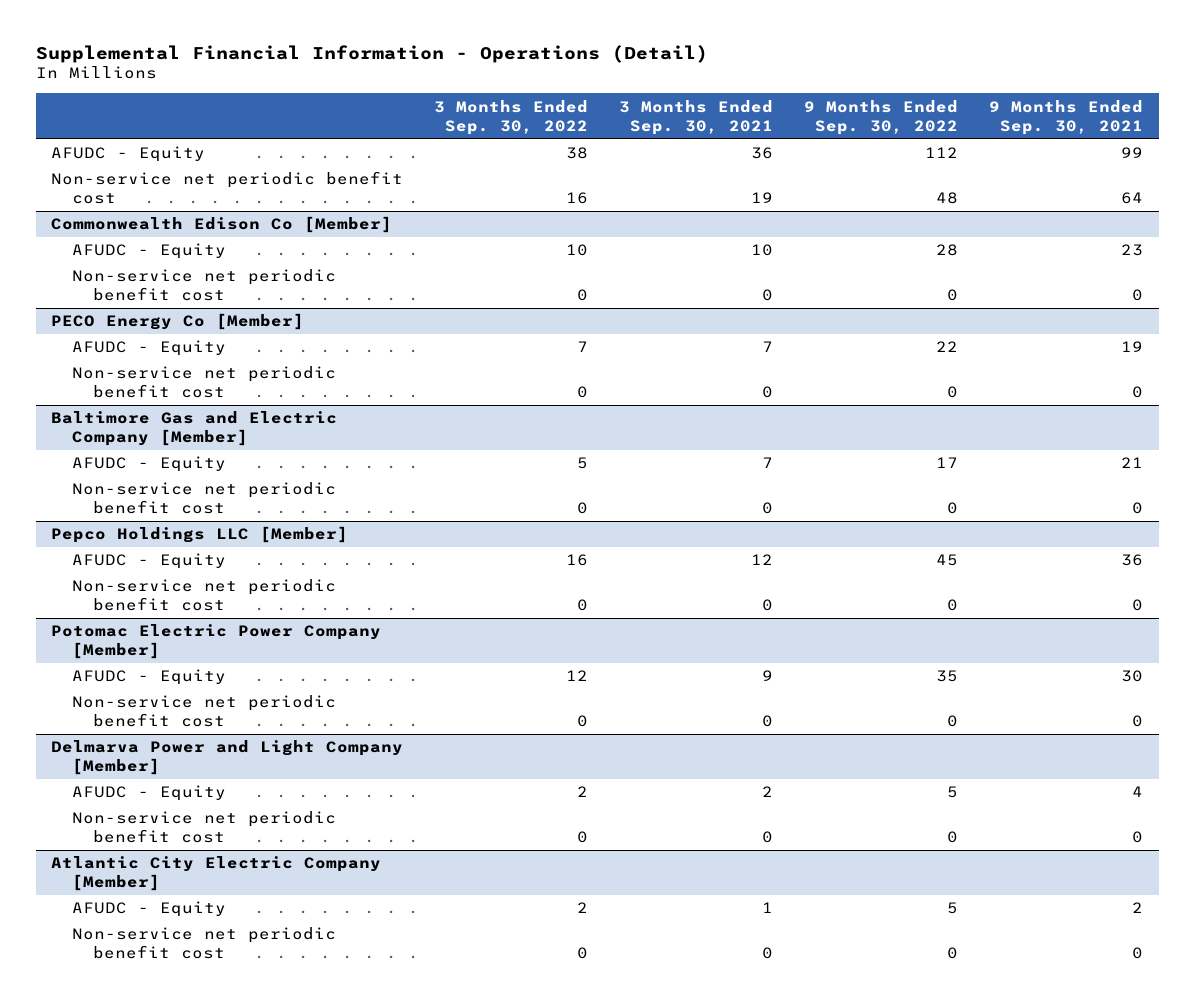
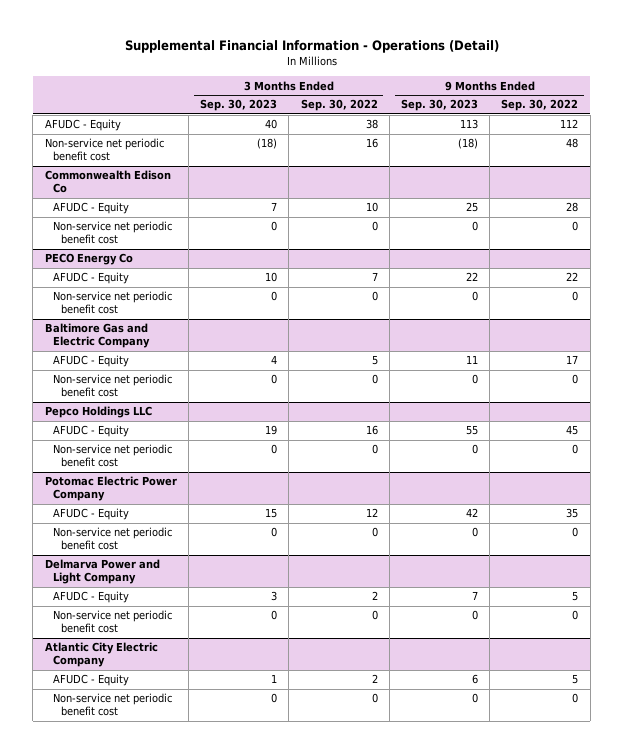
[619,99,774,135] 3 Months Ended Sep. 30, 2021 -> none
[989,99,1144,135] 9 Months Ended Sep. 30, 2021 -> none
none -> [200,99,278,112] Sep. 30, 2023
none -> [400,99,478,112] Sep. 30, 2023
[51,216,393,234] Commonwealth Edison Co [Member] -> [44,170,171,194] Commonwealth Edison Co
[51,313,305,331] PECO Energy Co [Member] -> [44,253,133,266] PECO Energy Co
[51,411,338,447] Baltimore Gas and Electric Company [Member] -> [44,323,151,349] Baltimore Gas and Electric Company
[51,526,349,544] Pepco Holdings LLC [Member] -> [44,406,152,419] Pepco Holdings LLC
[51,624,382,660] Potomac Electric Power Company [Member] -> [44,476,177,502] Potomac Electric Power Company
[51,740,404,776] Delmarva Power and Light Company [Member] -> [44,559,160,585] Delmarva Power and Light Company
[51,856,382,892] Atlantic City Electric Company [Member] -> [44,642,158,668] Atlantic City Electric Company

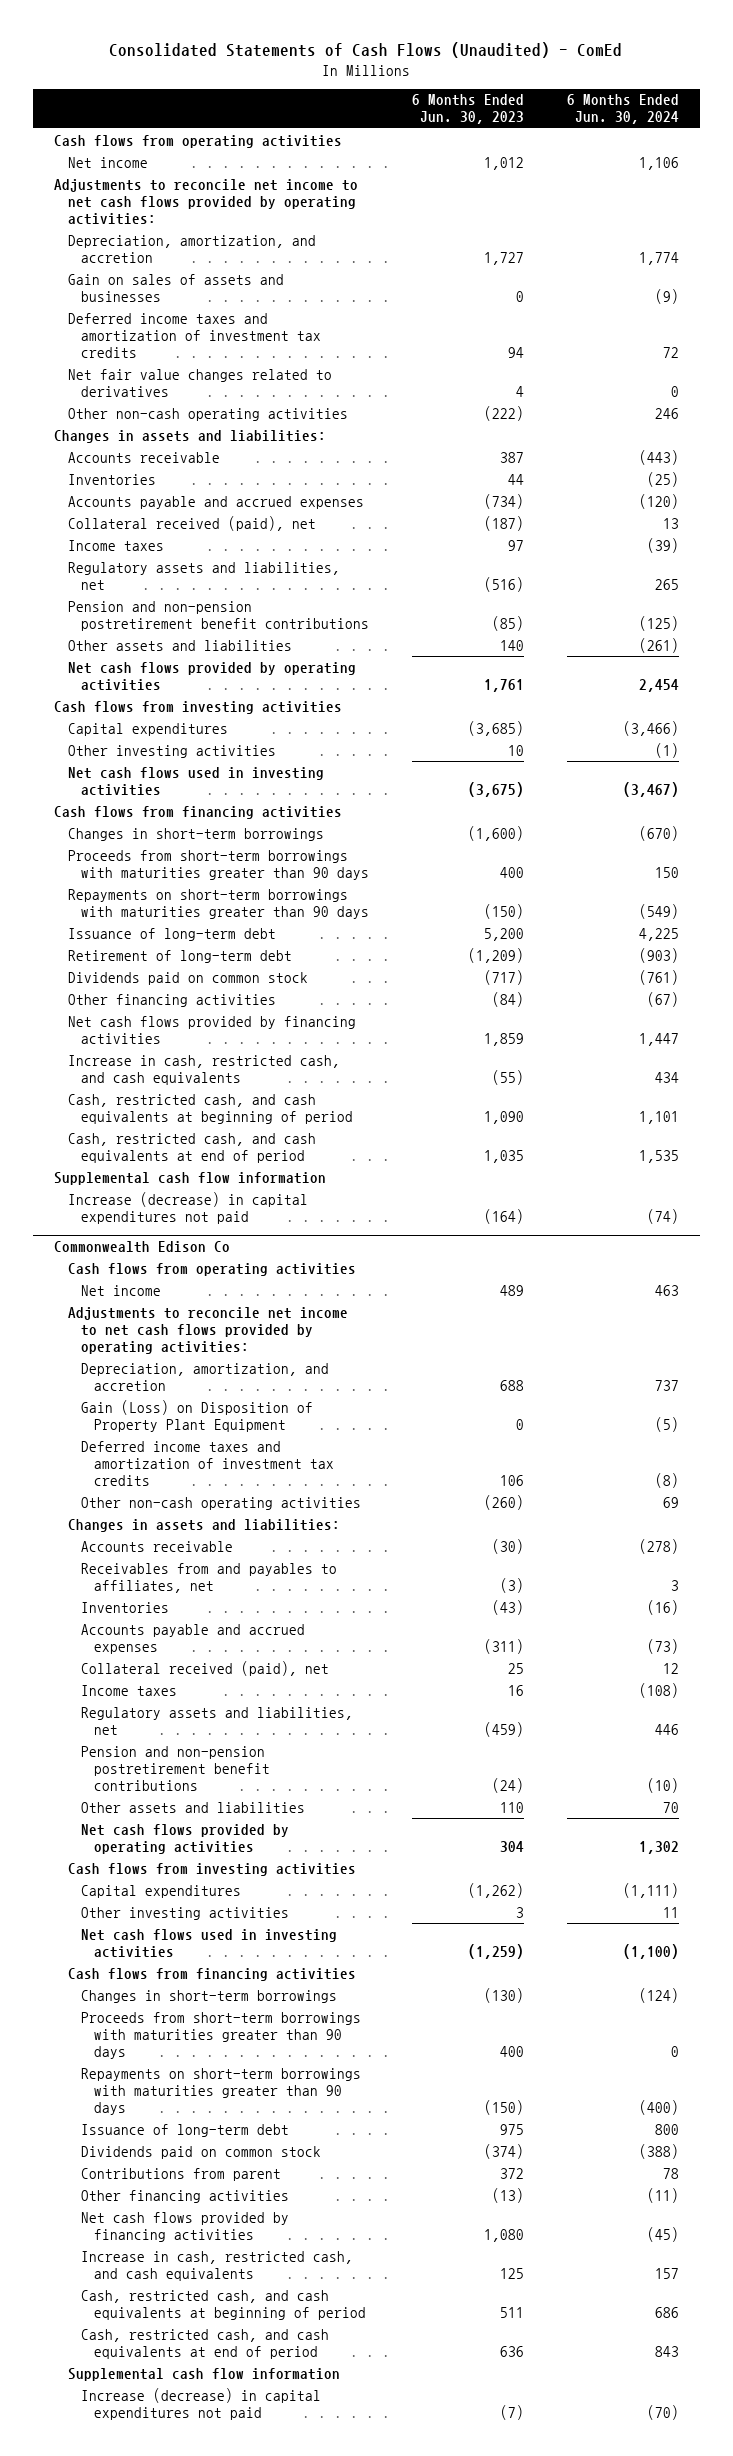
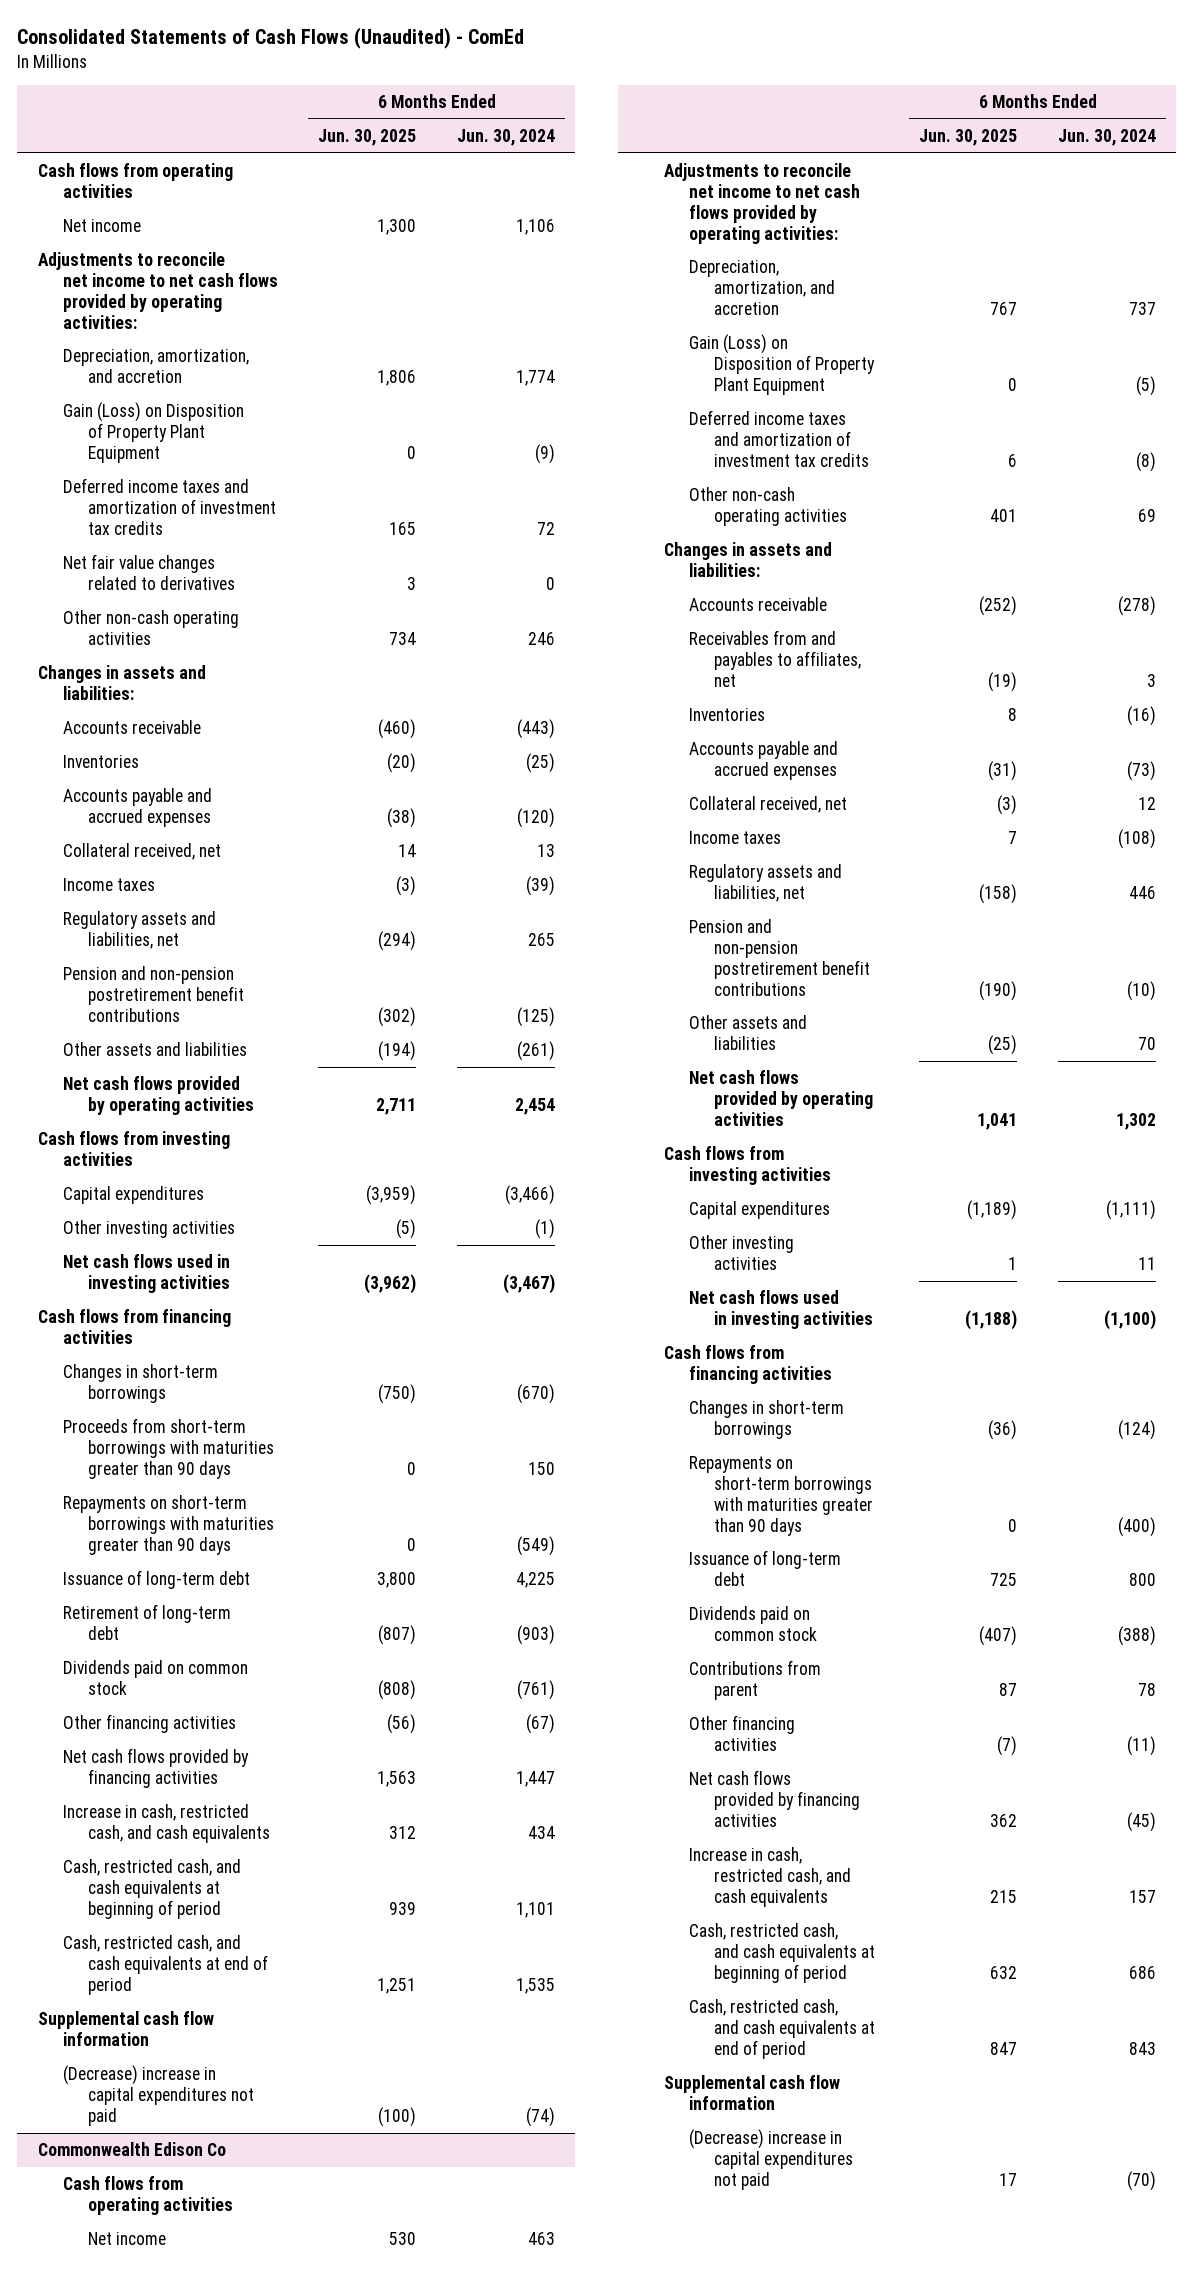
[411,94,524,125] 6 Months Ended Jun. 30, 2023 -> none
none -> [318,128,417,146] Jun. 30, 2025
[67,273,284,302] Gain on sales of assets and businesses -> none
none -> [62,402,244,463] Gain (Loss) on Disposition of Property Plant Equipment
[67,515,316,531] Collateral received (paid), net -> [62,843,221,861] Collateral received, net
[67,1191,308,1224] Increase (decrease) in capital expenditures not paid -> [62,2065,255,2126] (Decrease) increase in capital expenditures not paid
[80,1660,329,1676] Collateral received (paid), net -> [689,796,848,814] Collateral received, net
[80,2011,361,2059] Proceeds from short-term borrowings with maturities greater than 90 days -> none
[80,2387,321,2420] Increase (decrease) in capital expenditures not paid -> [689,2129,854,2190] (Decrease) increase in capital expenditures not paid

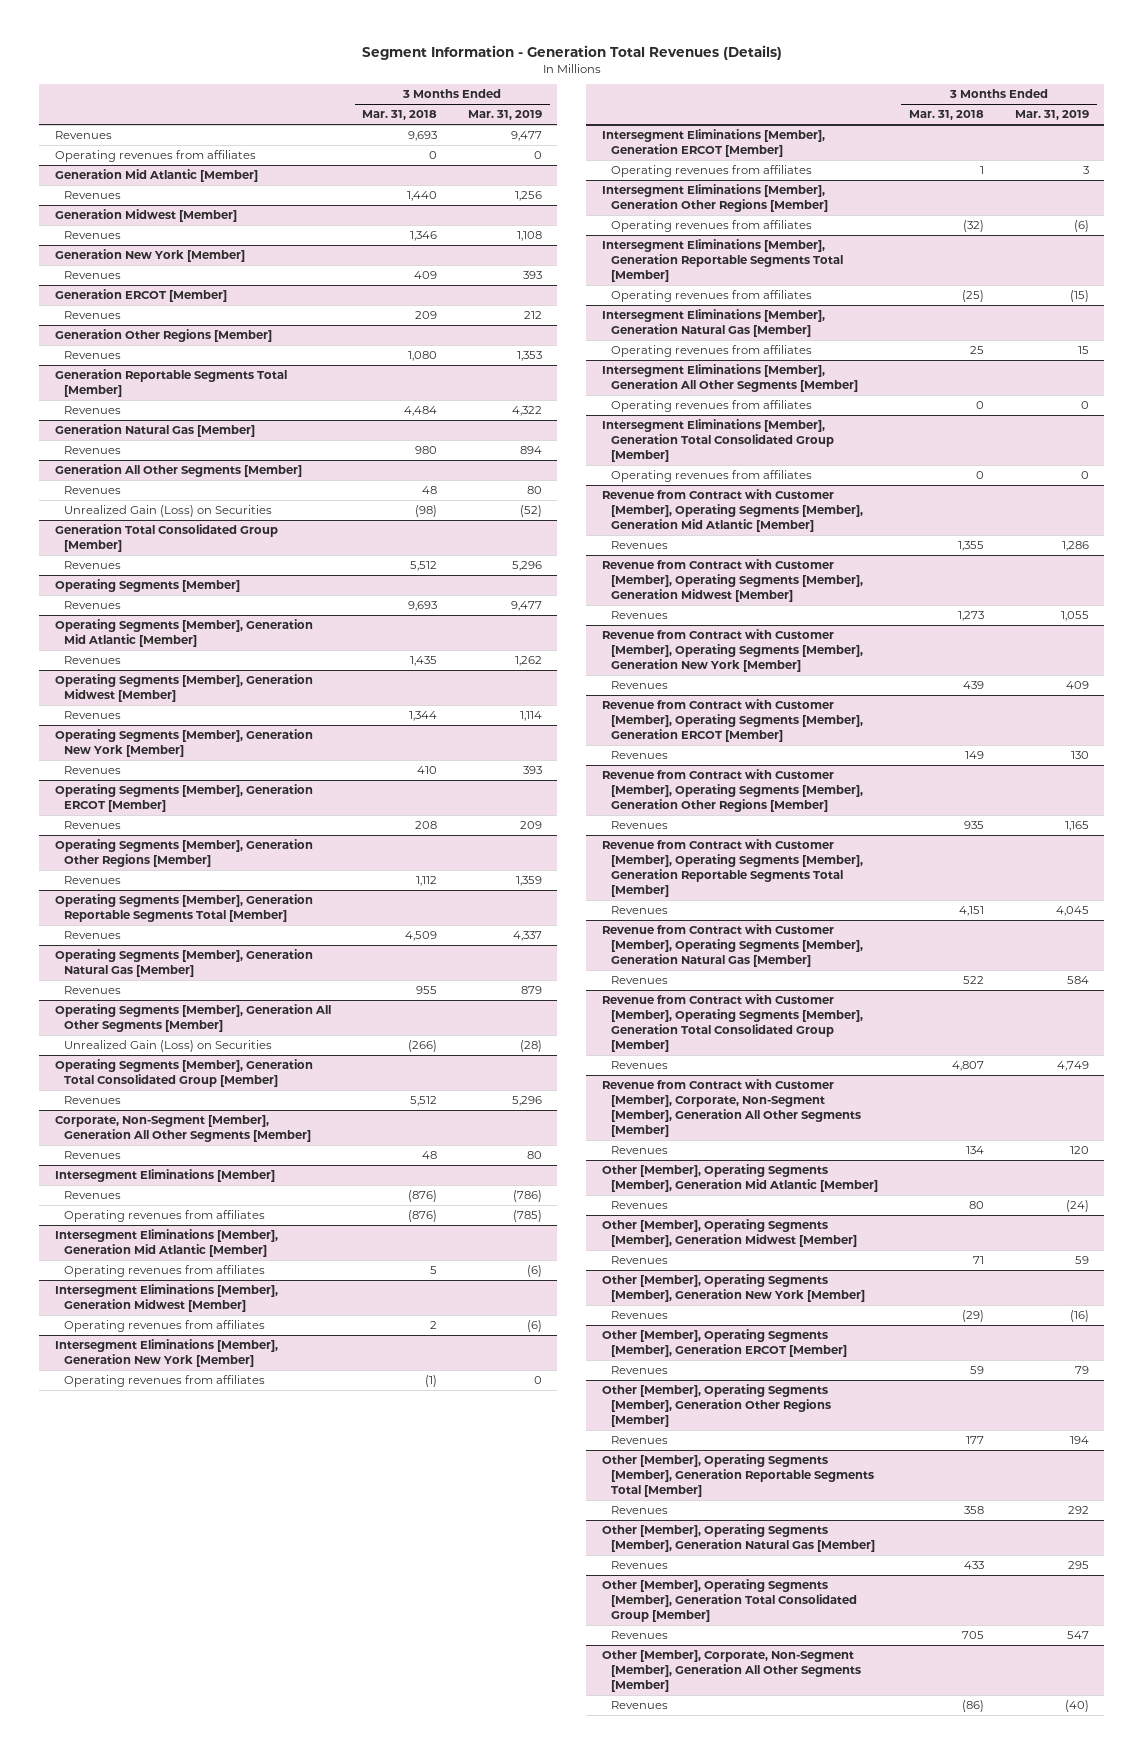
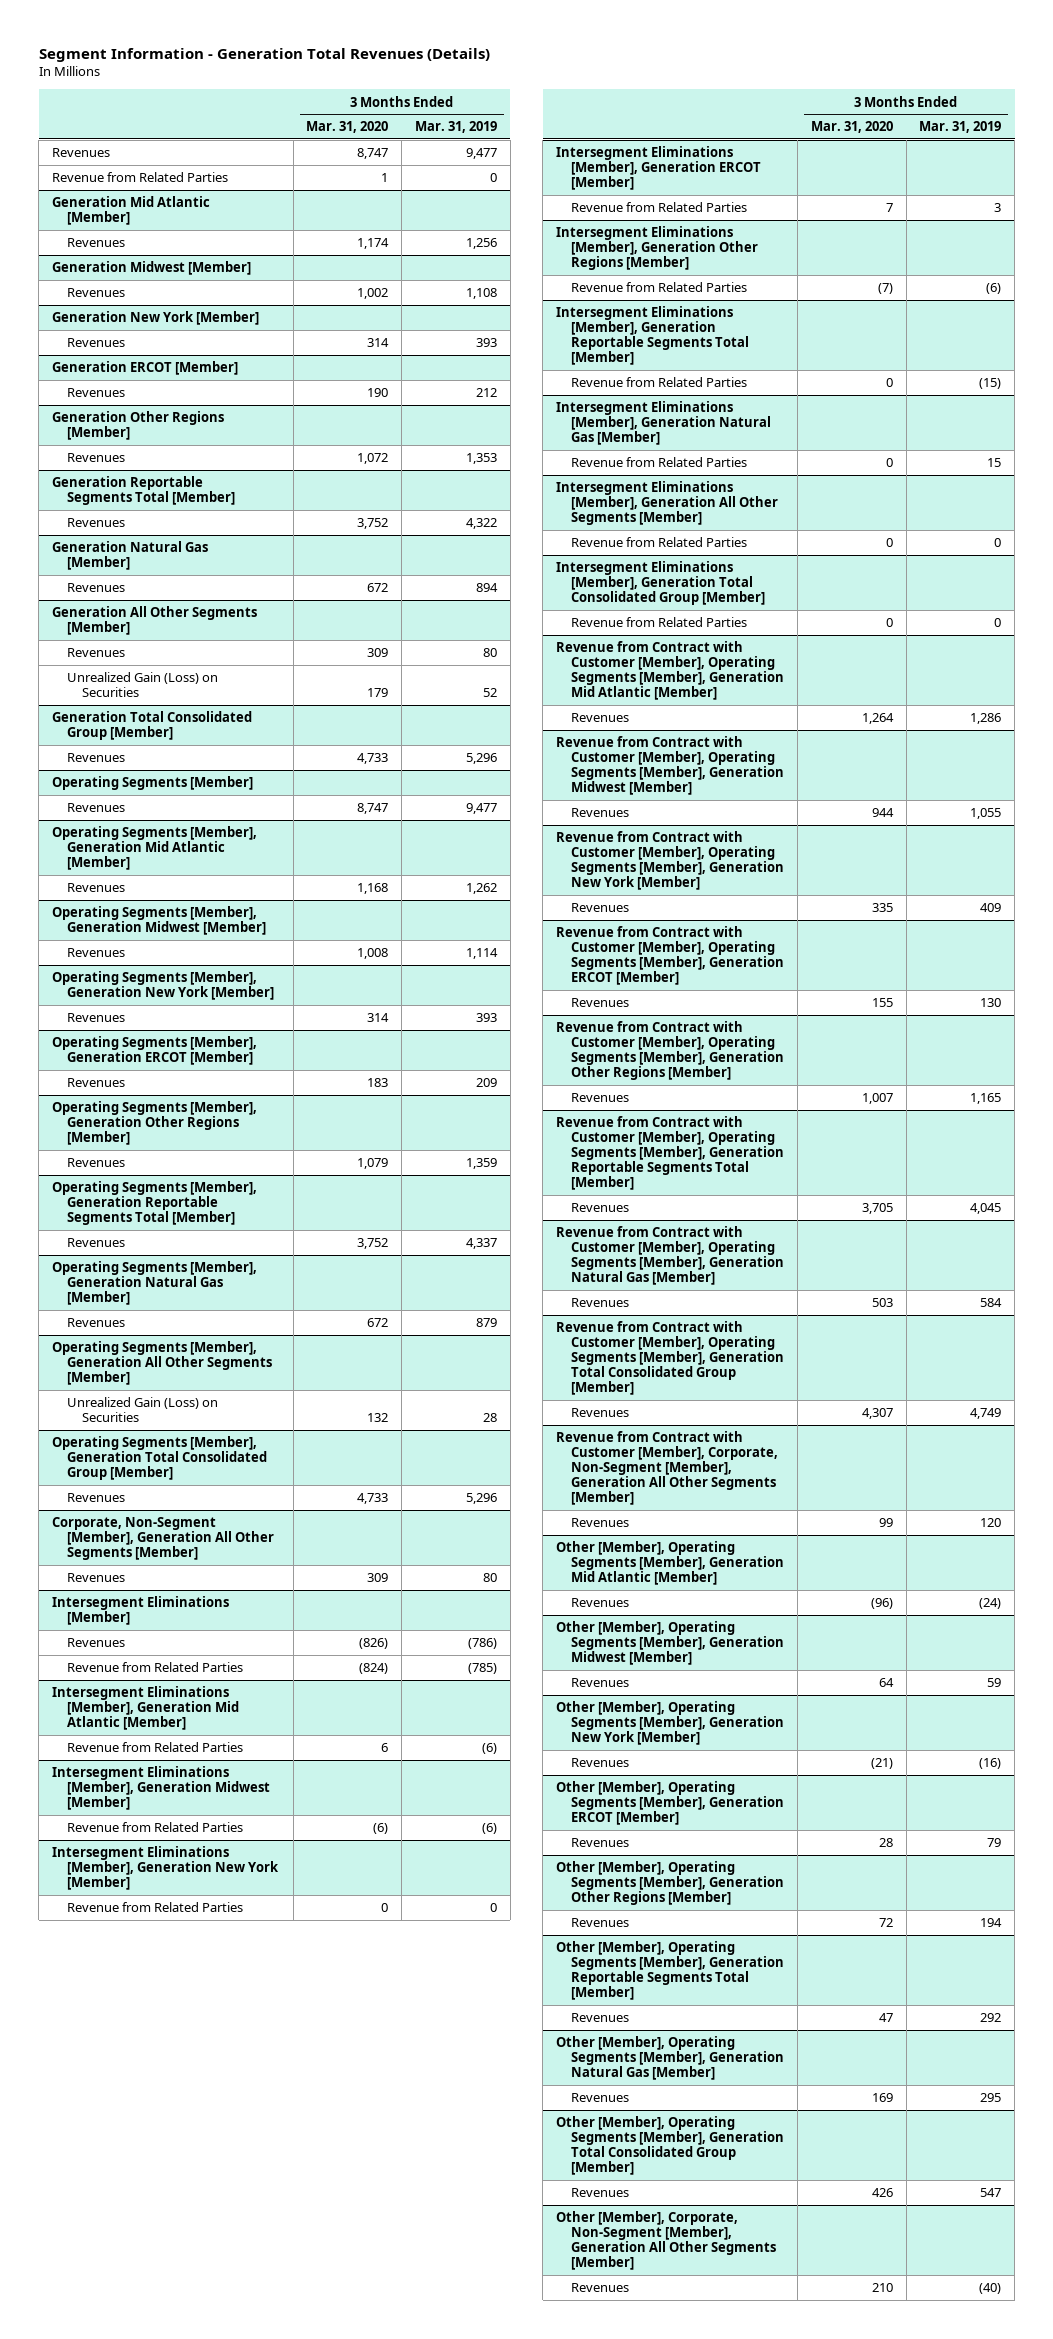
[362,110,438,121] Mar. 31, 2018 -> none
none -> [306,121,389,134] Mar. 31, 2020
[54,150,256,163] Operating revenues from affiliates -> [51,172,228,183] Revenue from Related Parties
[520,505,543,518] (52) -> [483,688,498,698] 52
[520,1040,543,1053] (28) -> [483,1413,498,1423] 28
[64,1210,266,1223] Operating revenues from affiliates -> [66,1662,243,1673] Revenue from Related Parties
[64,1265,266,1278] Operating revenues from affiliates -> [66,1742,243,1753] Revenue from Related Parties
[64,1320,266,1333] Operating revenues from affiliates -> [66,1822,243,1833] Revenue from Related Parties
[64,1375,266,1388] Operating revenues from affiliates -> [66,1902,243,1913] Revenue from Related Parties
[611,165,813,178] Operating revenues from affiliates -> [571,202,748,213] Revenue from Related Parties
[611,220,813,233] Operating revenues from affiliates -> [571,282,748,293] Revenue from Related Parties
[611,290,813,303] Operating revenues from affiliates -> [571,377,748,388] Revenue from Related Parties
[611,345,813,358] Operating revenues from affiliates -> [571,457,748,468] Revenue from Related Parties
[611,400,813,413] Operating revenues from affiliates -> [571,537,748,548] Revenue from Related Parties
[611,470,813,483] Operating revenues from affiliates -> [571,617,748,628] Revenue from Related Parties

